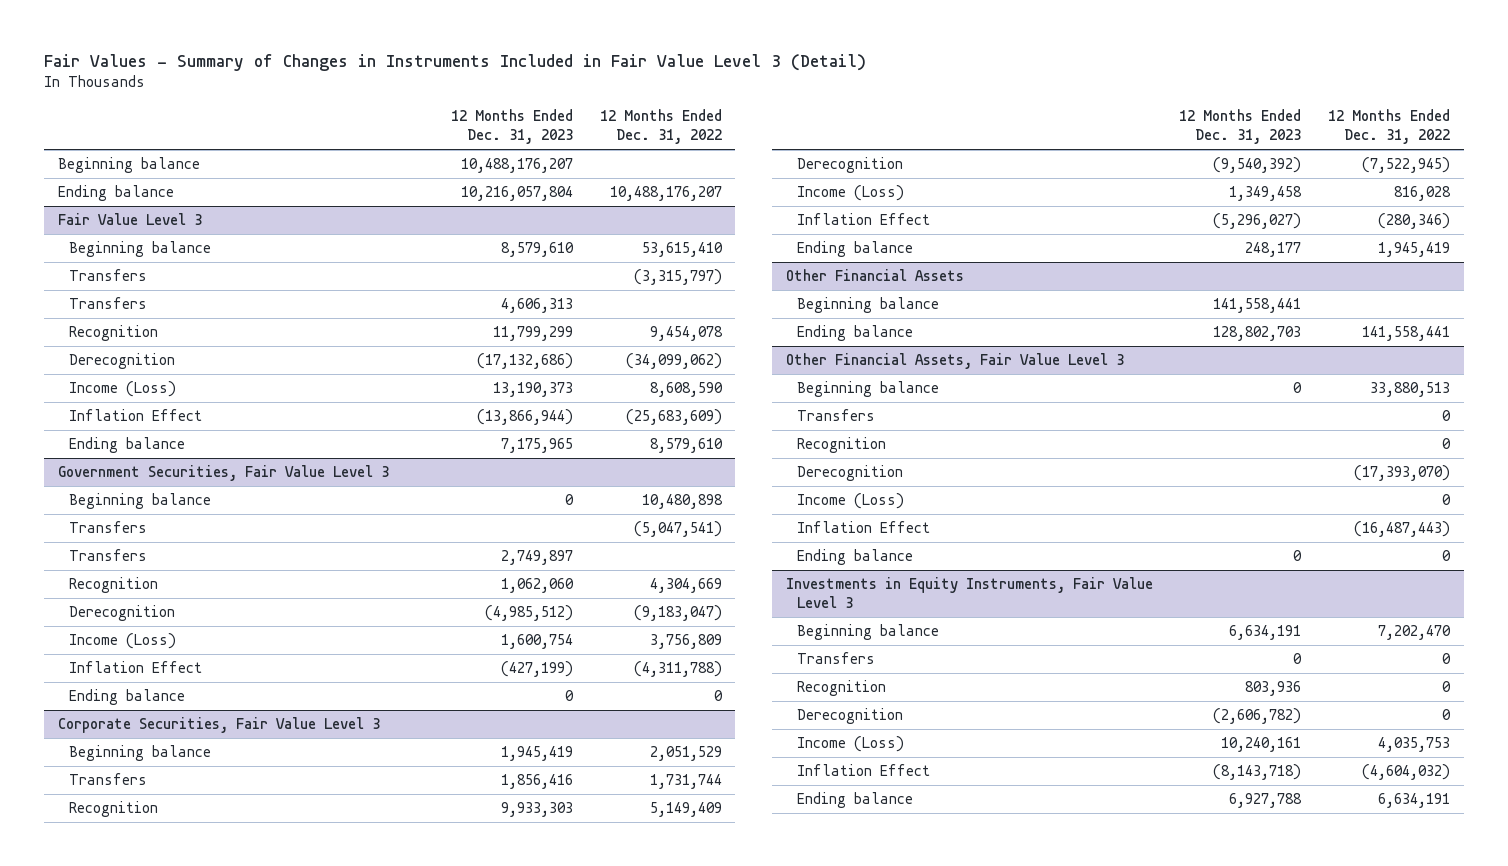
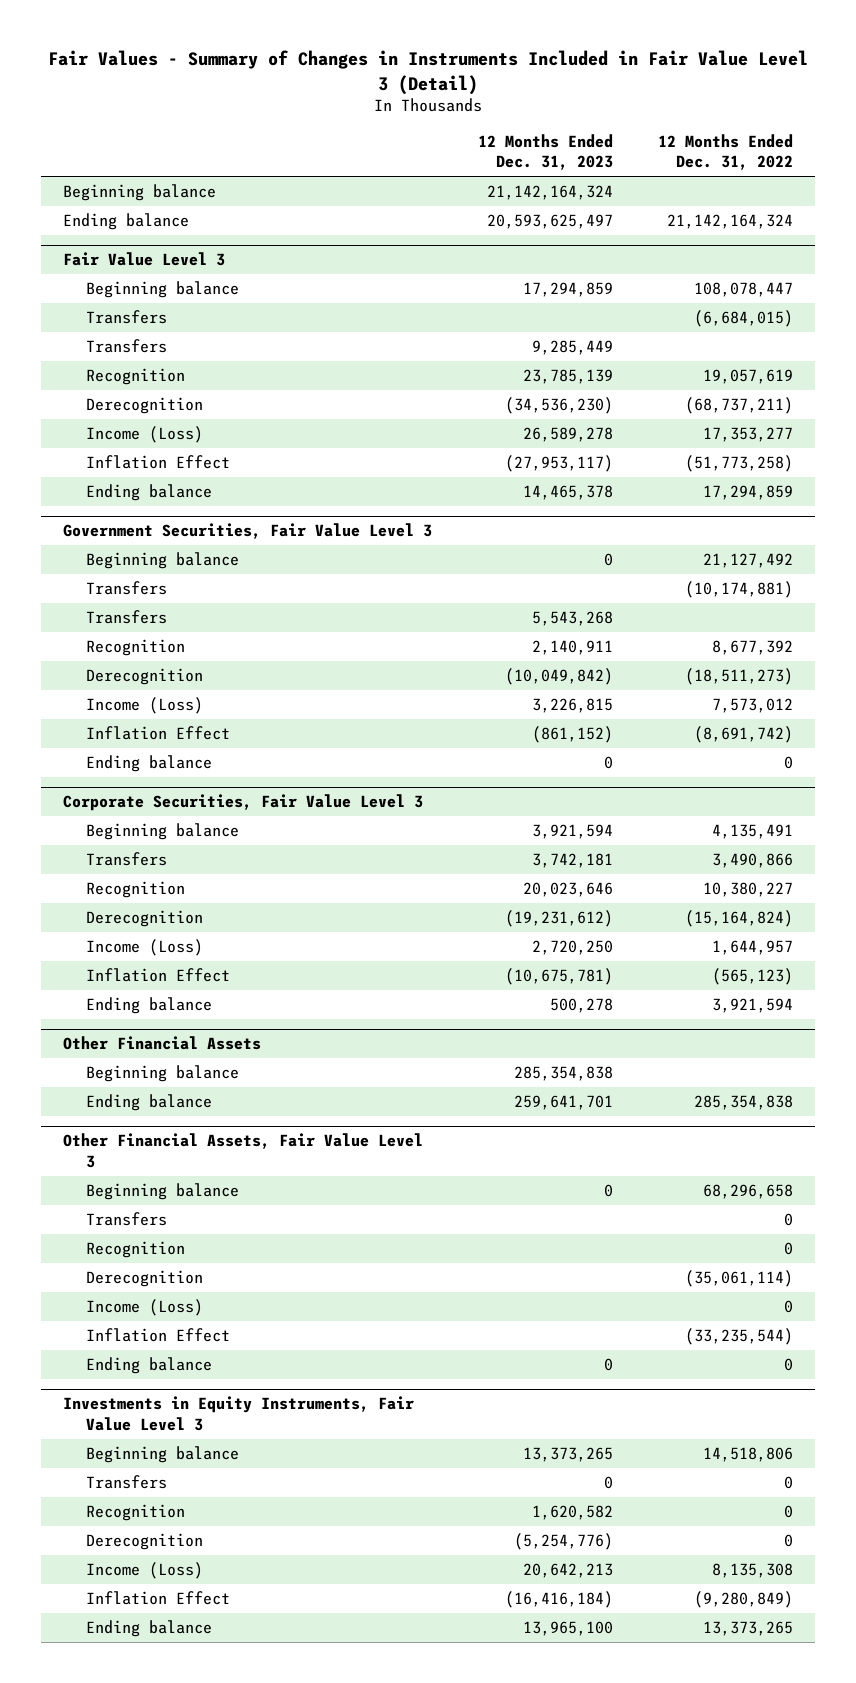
[461,158,574,174] 10,488,176,207 -> [486,185,613,201] 21,142,164,324
[461,186,574,202] 10,216,057,804 -> [486,214,613,230] 20,593,625,497
[610,186,723,202] 10,488,176,207 -> [666,214,793,230] 21,142,164,324
[501,242,575,258] 8,579,610 -> [522,282,613,298] 17,294,859
[642,242,724,258] 53,615,410 -> [693,282,793,298] 108,078,447
[634,269,723,286] (3,315,797) -> [693,310,793,328] (6,684,015)
[501,298,574,314] 4,606,313 -> [531,340,613,356] 9,285,449
[493,326,574,342] 11,799,299 -> [522,369,613,385] 23,785,139
[650,326,724,342] 9,454,078 -> [702,369,793,385] 19,057,619
[477,353,574,370] (17,132,686) -> [504,397,613,415] (34,536,230)
[626,353,723,370] (34,099,062) -> [684,397,793,415] (68,737,211)
[493,382,574,398] 13,190,373 -> [522,427,613,443] 26,589,278
[650,382,724,398] 8,608,590 -> [702,427,793,443] 17,353,277
[477,409,574,426] (13,866,944) -> [504,455,613,473] (27,953,117)
[626,409,723,426] (25,683,609) -> [684,455,793,473] (51,773,258)
[501,438,574,454] 7,175,965 -> [522,485,613,501] 14,465,378
[650,438,724,454] 8,579,610 -> [702,485,793,501] 17,294,859
[642,494,724,510] 10,480,898 -> [702,553,793,569] 21,127,492
[634,521,723,538] (5,047,541) -> [684,581,793,599] (10,174,881)
[501,550,574,566] 2,749,897 -> [531,611,613,627] 5,543,268
[501,578,575,594] 1,062,060 -> [531,640,613,656] 2,140,911
[650,578,723,594] 4,304,669 -> [711,640,793,656] 8,677,392
[485,605,574,622] (4,985,512) -> [504,668,613,686] (10,049,842)
[634,605,723,622] (9,183,047) -> [684,668,793,686] (18,511,273)
[501,634,574,650] 1,600,754 -> [531,698,613,714] 3,226,815
[650,634,723,650] 3,756,809 -> [711,698,793,714] 7,573,012
[501,661,574,678] (427,199) -> [531,726,613,744] (861,152)
[634,661,723,678] (4,311,788) -> [693,726,793,744] (8,691,742)
[501,746,574,762] 1,945,419 -> [531,824,613,840] 3,921,594
[650,746,723,762] 2,051,529 -> [711,824,793,840] 4,135,491
[501,774,574,790] 1,856,416 -> [531,853,613,869] 3,742,181
[650,774,723,790] 1,731,744 -> [711,853,793,869] 3,490,866
[501,802,574,818] 9,933,303 -> [522,882,613,898] 20,023,646
[650,802,723,818] 5,149,409 -> [702,882,793,898] 10,380,227
[1213,157,1302,174] (9,540,392) -> [504,910,613,928] (19,231,612)
[1362,157,1451,174] (7,522,945) -> [684,910,793,928] (15,164,824)
[1229,186,1303,202] 1,349,458 -> [531,940,613,956] 2,720,250
[1394,186,1452,202] 816,028 -> [711,940,793,956] 1,644,957
[1213,213,1302,230] (5,296,027) -> [504,968,613,986] (10,675,781)
[1378,213,1451,230] (280,346) -> [711,968,793,986] (565,123)
[1245,242,1302,258] 248,177 -> [549,998,613,1014] 500,278
[1378,242,1451,258] 1,945,419 -> [711,998,793,1014] 3,921,594
[1213,298,1302,314] 141,558,441 -> [513,1066,613,1082] 285,354,838
[1213,326,1302,342] 128,802,703 -> [513,1095,613,1111] 259,641,701
[1362,326,1451,342] 141,558,441 -> [693,1095,793,1111] 285,354,838
[1370,382,1451,398] 33,880,513 -> [702,1184,793,1200] 68,296,658
[1354,465,1451,482] (17,393,070) -> [684,1270,793,1288] (35,061,114)
[1354,521,1451,538] (16,487,443) -> [684,1328,793,1346] (33,235,544)
[1229,625,1302,641] 6,634,191 -> [522,1447,613,1463] 13,373,265
[1378,625,1452,641] 7,202,470 -> [702,1447,793,1463] 14,518,806
[1245,681,1302,697] 803,936 -> [531,1505,613,1521] 1,620,582
[1213,708,1302,725] (2,606,782) -> [513,1533,613,1551] (5,254,776)
[1221,737,1302,753] 10,240,161 -> [522,1563,613,1579] 20,642,213
[1378,737,1451,753] 4,035,753 -> [711,1563,793,1579] 8,135,308
[1213,764,1302,781] (8,143,718) -> [504,1591,613,1609] (16,416,184)
[1362,764,1451,781] (4,604,032) -> [693,1591,793,1609] (9,280,849)
[1229,793,1303,809] 6,927,788 -> [522,1621,613,1637] 13,965,100
[1378,793,1451,809] 6,634,191 -> [702,1621,793,1637] 13,373,265

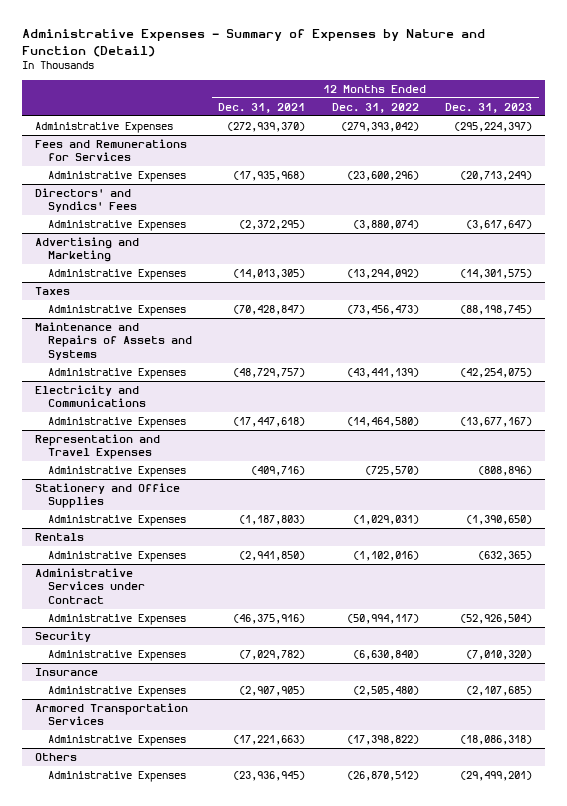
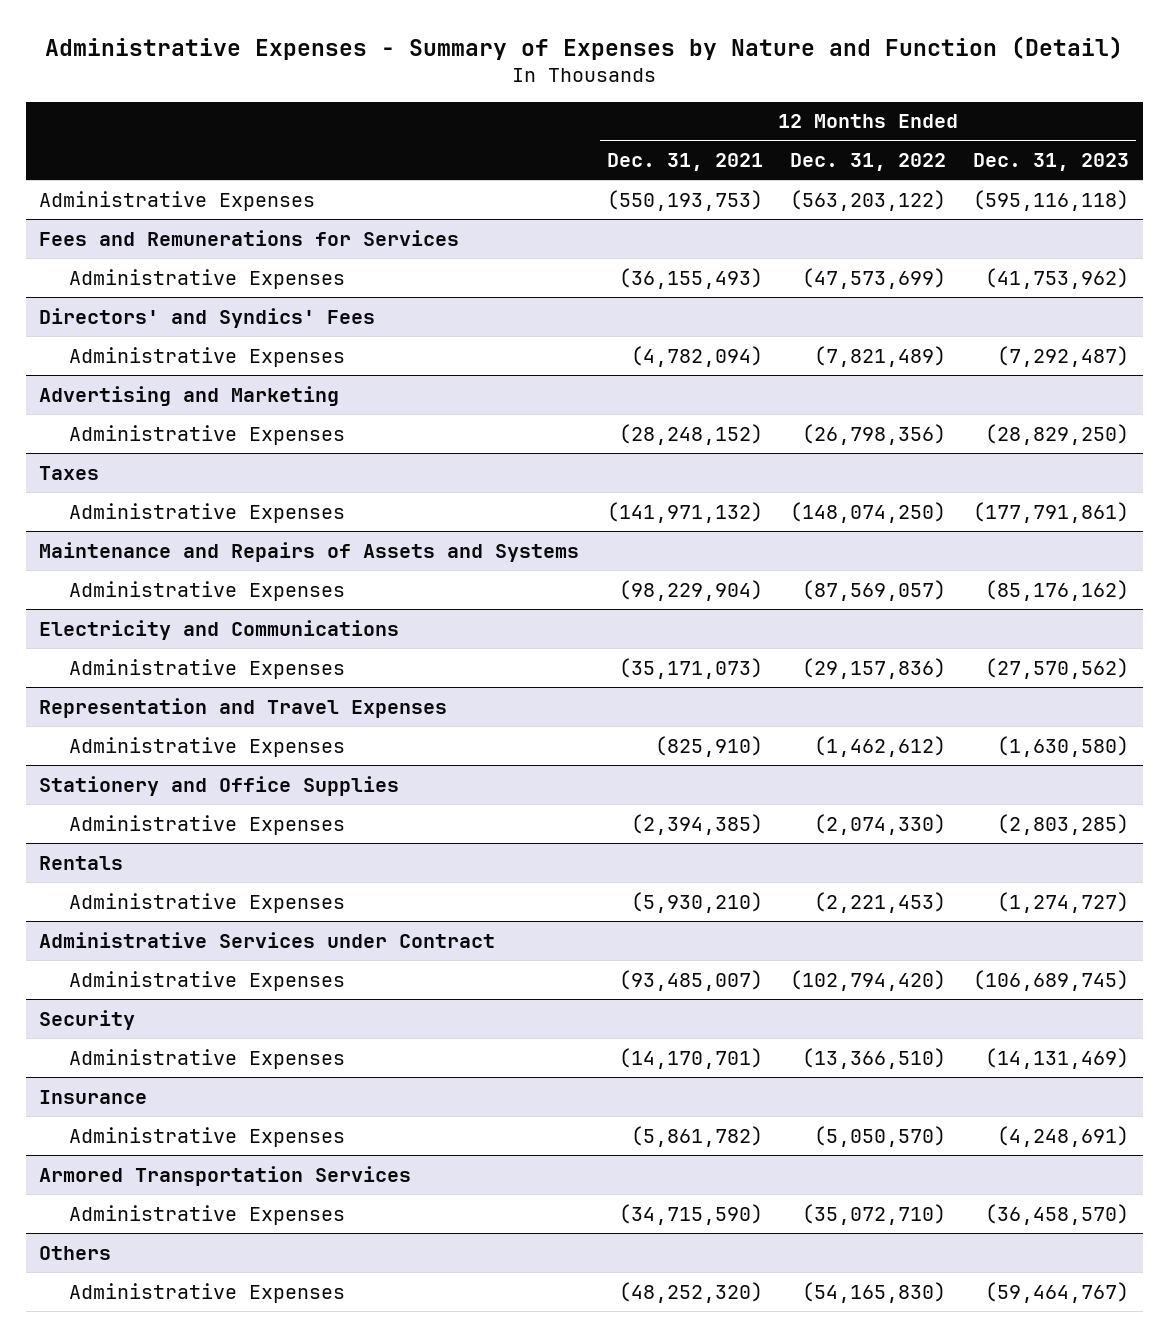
[227,122,306,133] (272,939,370) -> [606,189,763,211] (550,193,753)
[340,122,419,133] (279,393,042) -> [789,189,946,211] (563,203,122)
[454,122,533,133] (295,224,397) -> [973,189,1130,211] (595,116,118)
[233,171,306,182] (17,935,968) -> [618,267,763,289] (36,155,493)
[346,171,419,182] (23,600,296) -> [801,267,946,289] (47,573,699)
[460,171,533,182] (20,713,249) -> [985,267,1130,289] (41,753,962)
[239,220,306,231] (2,372,295) -> [630,345,763,367] (4,782,094)
[352,220,419,231] (3,880,074) -> [813,345,946,367] (7,821,489)
[466,220,533,231] (3,617,647) -> [997,345,1130,367] (7,292,487)
[233,269,306,280] (14,013,305) -> [618,423,763,445] (28,248,152)
[346,269,419,280] (13,294,092) -> [801,423,946,445] (26,798,356)
[460,269,533,280] (14,301,575) -> [985,423,1130,445] (28,829,250)
[233,305,306,316] (70,428,847) -> [606,501,763,523] (141,971,132)
[346,305,419,316] (73,456,473) -> [789,501,946,523] (148,074,250)
[460,305,533,316] (88,198,745) -> [973,501,1130,523] (177,791,861)
[233,368,306,379] (48,729,757) -> [618,579,763,601] (98,229,904)
[346,368,419,379] (43,441,139) -> [801,579,946,601] (87,569,057)
[460,368,533,379] (42,254,075) -> [985,579,1130,601] (85,176,162)
[233,417,306,428] (17,447,618) -> [618,657,763,679] (35,171,073)
[346,417,419,428] (14,464,580) -> [801,657,946,679] (29,157,836)
[460,417,533,428] (13,677,167) -> [985,657,1130,679] (27,570,562)
[251,466,306,477] (409,716) -> [654,735,763,757] (825,910)
[364,466,419,477] (725,570) -> [813,735,946,757] (1,462,612)
[478,466,533,477] (808,896) -> [997,735,1130,757] (1,630,580)
[239,515,306,526] (1,187,803) -> [630,813,763,835] (2,394,385)
[352,515,419,526] (1,029,031) -> [813,813,946,835] (2,074,330)
[466,515,533,526] (1,390,650) -> [997,813,1130,835] (2,803,285)
[239,551,306,562] (2,941,850) -> [630,891,763,913] (5,930,210)
[352,551,419,562] (1,102,016) -> [813,891,946,913] (2,221,453)
[478,551,533,562] (632,365) -> [997,891,1130,913] (1,274,727)
[233,614,306,625] (46,375,916) -> [618,969,763,991] (93,485,007)
[346,614,419,625] (50,994,117) -> [789,969,946,991] (102,794,420)
[460,614,533,625] (52,926,504) -> [973,969,1130,991] (106,689,745)
[239,650,306,661] (7,029,782) -> [618,1047,763,1069] (14,170,701)
[352,650,419,661] (6,630,840) -> [801,1047,946,1069] (13,366,510)
[466,650,533,661] (7,010,320) -> [985,1047,1130,1069] (14,131,469)
[239,686,306,697] (2,907,905) -> [630,1125,763,1147] (5,861,782)
[352,686,419,697] (2,505,480) -> [813,1125,946,1147] (5,050,570)
[466,686,533,697] (2,107,685) -> [997,1125,1130,1147] (4,248,691)
[233,735,306,746] (17,221,663) -> [618,1203,763,1225] (34,715,590)
[346,735,419,746] (17,398,822) -> [801,1203,946,1225] (35,072,710)
[460,735,533,746] (18,086,318) -> [985,1203,1130,1225] (36,458,570)
[233,771,306,782] (23,936,945) -> [618,1281,763,1303] (48,252,320)
[346,771,419,782] (26,870,512) -> [801,1281,946,1303] (54,165,830)
[460,771,533,782] (29,499,201) -> [985,1281,1130,1303] (59,464,767)

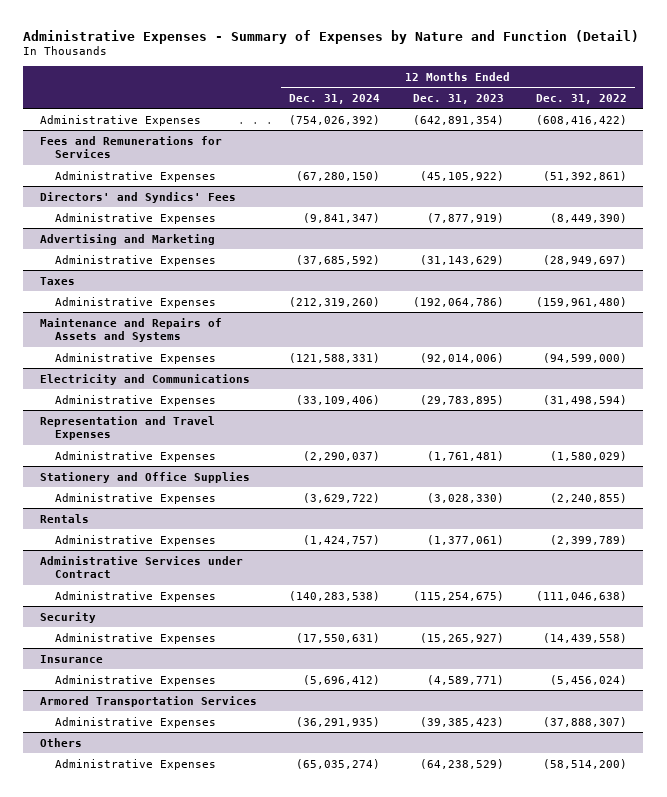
[606,153,763,172] Dec. 31, 2021 -> none
none -> [289,93,381,104] Dec. 31, 2024
[789,189,946,211] (563,203,122) -> [535,114,627,125] (608,416,422)
[973,189,1130,211] (595,116,118) -> [412,114,504,125] (642,891,354)
[801,267,946,289] (47,573,699) -> [542,170,627,181] (51,392,861)
[985,267,1130,289] (41,753,962) -> [419,170,504,181] (45,105,922)
[813,345,946,367] (7,821,489) -> [549,212,627,223] (8,449,390)
[997,345,1130,367] (7,292,487) -> [426,212,504,223] (7,877,919)
[801,423,946,445] (26,798,356) -> [542,254,627,265] (28,949,697)
[985,423,1130,445] (28,829,250) -> [419,254,504,265] (31,143,629)
[789,501,946,523] (148,074,250) -> [535,296,627,307] (159,961,480)
[973,501,1130,523] (177,791,861) -> [412,296,504,307] (192,064,786)
[801,579,946,601] (87,569,057) -> [542,352,627,363] (94,599,000)
[985,579,1130,601] (85,176,162) -> [419,352,504,363] (92,014,006)
[801,657,946,679] (29,157,836) -> [542,394,627,405] (31,498,594)
[985,657,1130,679] (27,570,562) -> [419,394,504,405] (29,783,895)
[813,735,946,757] (1,462,612) -> [549,450,627,461] (1,580,029)
[997,735,1130,757] (1,630,580) -> [426,450,504,461] (1,761,481)
[813,813,946,835] (2,074,330) -> [549,492,627,503] (2,240,855)
[997,813,1130,835] (2,803,285) -> [426,492,504,503] (3,028,330)
[813,891,946,913] (2,221,453) -> [549,534,627,545] (2,399,789)
[997,891,1130,913] (1,274,727) -> [426,534,504,545] (1,377,061)
[789,969,946,991] (102,794,420) -> [535,590,627,601] (111,046,638)
[973,969,1130,991] (106,689,745) -> [412,590,504,601] (115,254,675)
[801,1047,946,1069] (13,366,510) -> [542,632,627,643] (14,439,558)
[985,1047,1130,1069] (14,131,469) -> [419,632,504,643] (15,265,927)
[813,1125,946,1147] (5,050,570) -> [549,674,627,685] (5,456,024)
[997,1125,1130,1147] (4,248,691) -> [426,674,504,685] (4,589,771)
[801,1203,946,1225] (35,072,710) -> [542,716,627,727] (37,888,307)
[985,1203,1130,1225] (36,458,570) -> [419,716,504,727] (39,385,423)
[801,1281,946,1303] (54,165,830) -> [542,758,627,769] (58,514,200)
[985,1281,1130,1303] (59,464,767) -> [419,758,504,769] (64,238,529)

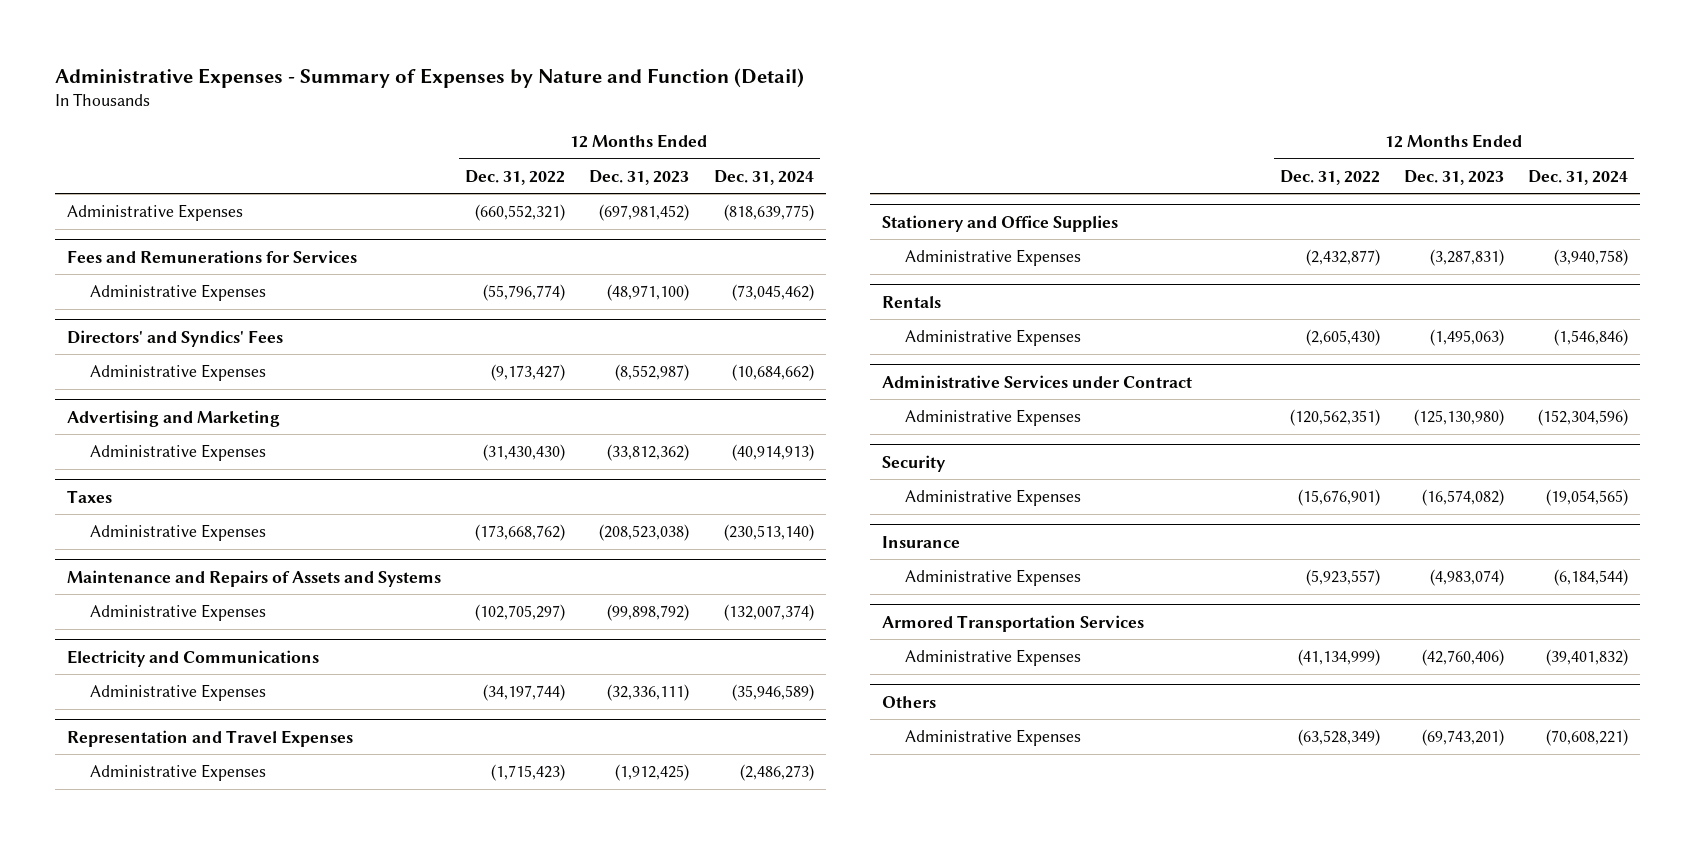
[289,114,381,125] (754,026,392) -> [723,204,814,222] (818,639,775)
[412,114,504,125] (642,891,354) -> [599,204,690,222] (697,981,452)
[535,114,627,125] (608,416,422) -> [475,204,566,222] (660,552,321)
[296,170,381,181] (67,280,150) -> [731,284,814,302] (73,045,462)
[419,170,504,181] (45,105,922) -> [607,284,690,302] (48,971,100)
[542,170,627,181] (51,392,861) -> [483,284,566,302] (55,796,774)
[303,212,381,223] (9,841,347) -> [731,364,814,382] (10,684,662)
[426,212,504,223] (7,877,919) -> [615,364,690,382] (8,552,987)
[549,212,627,223] (8,449,390) -> [491,364,566,382] (9,173,427)
[296,254,381,265] (37,685,592) -> [731,444,814,462] (40,914,913)
[419,254,504,265] (31,143,629) -> [607,444,690,462] (33,812,362)
[542,254,627,265] (28,949,697) -> [483,444,566,462] (31,430,430)
[289,296,381,307] (212,319,260) -> [723,524,814,542] (230,513,140)
[412,296,504,307] (192,064,786) -> [599,524,690,542] (208,523,038)
[535,296,627,307] (159,961,480) -> [475,524,566,542] (173,668,762)
[289,352,381,363] (121,588,331) -> [723,604,814,622] (132,007,374)
[419,352,504,363] (92,014,006) -> [607,604,690,622] (99,898,792)
[542,352,627,363] (94,599,000) -> [475,604,566,622] (102,705,297)
[296,394,381,405] (33,109,406) -> [731,684,814,702] (35,946,589)
[419,394,504,405] (29,783,895) -> [607,684,690,702] (32,336,111)
[542,394,627,405] (31,498,594) -> [483,684,566,702] (34,197,744)
[303,450,381,461] (2,290,037) -> [739,764,814,782] (2,486,273)
[426,450,504,461] (1,761,481) -> [615,764,690,782] (1,912,425)
[549,450,627,461] (1,580,029) -> [491,764,566,782] (1,715,423)
[303,492,381,503] (3,629,722) -> [1554,249,1629,267] (3,940,758)
[426,492,504,503] (3,028,330) -> [1430,249,1505,267] (3,287,831)
[549,492,627,503] (2,240,855) -> [1305,249,1380,267] (2,432,877)
[303,534,381,545] (1,424,757) -> [1554,329,1629,347] (1,546,846)
[426,534,504,545] (1,377,061) -> [1430,329,1505,347] (1,495,063)
[549,534,627,545] (2,399,789) -> [1305,329,1380,347] (2,605,430)
[289,590,381,601] (140,283,538) -> [1538,409,1629,427] (152,304,596)
[412,590,504,601] (115,254,675) -> [1414,409,1505,427] (125,130,980)
[535,590,627,601] (111,046,638) -> [1289,409,1380,427] (120,562,351)
[296,632,381,643] (17,550,631) -> [1546,489,1629,507] (19,054,565)
[419,632,504,643] (15,265,927) -> [1422,489,1505,507] (16,574,082)
[542,632,627,643] (14,439,558) -> [1297,489,1380,507] (15,676,901)
[303,674,381,685] (5,696,412) -> [1554,569,1629,587] (6,184,544)
[426,674,504,685] (4,589,771) -> [1430,569,1505,587] (4,983,074)
[549,674,627,685] (5,456,024) -> [1305,569,1380,587] (5,923,557)
[296,716,381,727] (36,291,935) -> [1546,649,1629,667] (39,401,832)
[419,716,504,727] (39,385,423) -> [1422,649,1505,667] (42,760,406)
[542,716,627,727] (37,888,307) -> [1297,649,1380,667] (41,134,999)
[296,758,381,769] (65,035,274) -> [1546,729,1629,747] (70,608,221)
[419,758,504,769] (64,238,529) -> [1422,729,1505,747] (69,743,201)
[542,758,627,769] (58,514,200) -> [1297,729,1380,747] (63,528,349)

